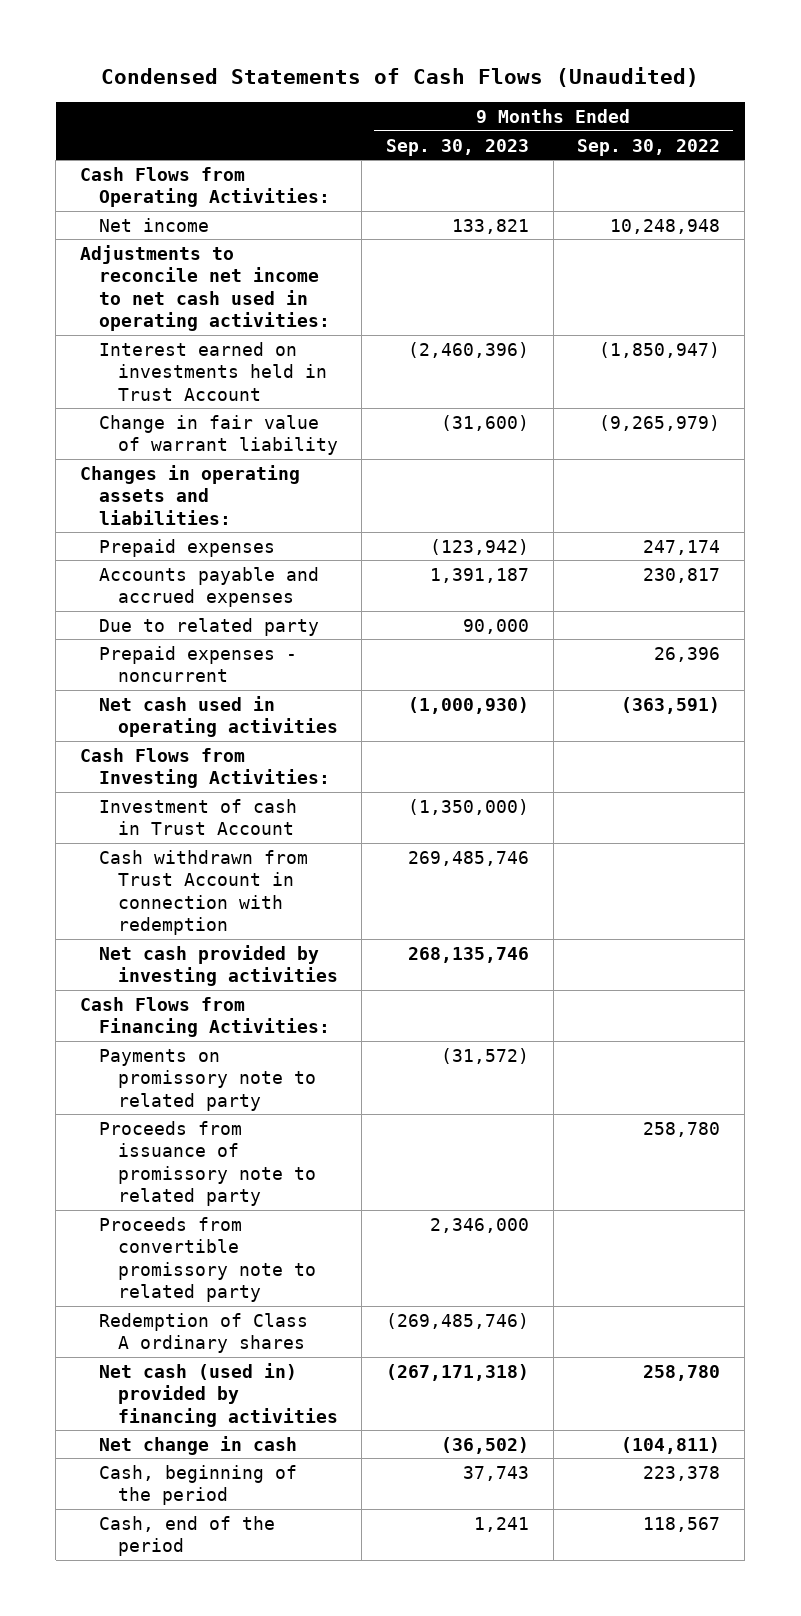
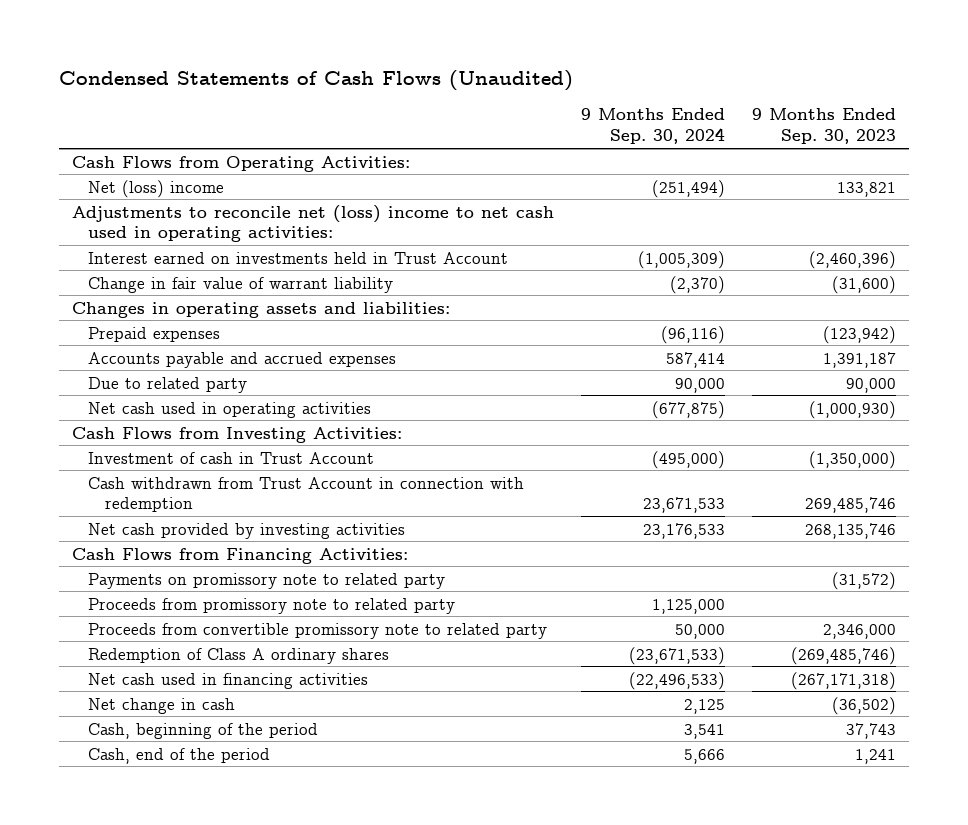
[577,138,721,156] Sep. 30, 2022 -> none
none -> [581,108,726,145] 9 Months Ended Sep. 30, 2024
[98,217,209,232] Net income -> [88,179,225,198] Net (loss) income
[80,244,330,332] Adjustments to reconcile net income to net cash used in operating activities: -> [72,204,555,243] Adjustments to reconcile net (loss) income to net cash used in operating activities:
[98,645,297,683] Prepaid expenses - noncurrent -> none
[98,1120,316,1207] Proceeds from issuance of promissory note to related party -> [88,597,456,614] Proceeds from promissory note to related party
[98,1362,338,1427] Net cash (used in) provided by financing activities -> [88,672,369,689] Net cash used in financing activities

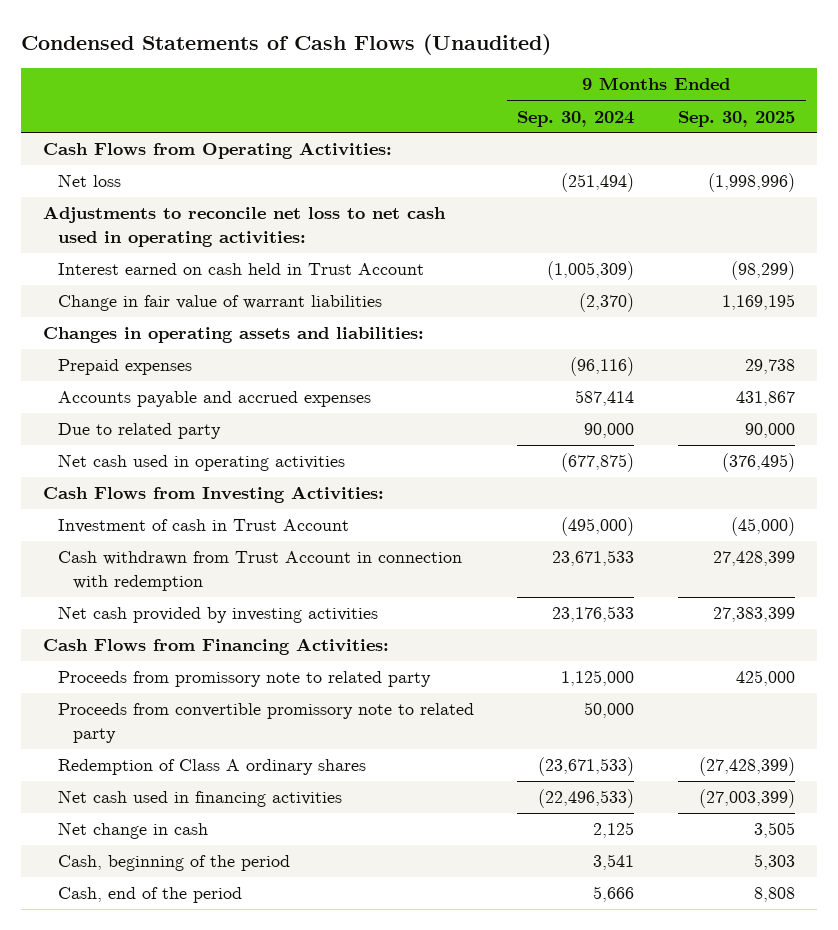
[751,108,896,145] 9 Months Ended Sep. 30, 2023 -> none
none -> [678,110,796,127] Sep. 30, 2025
[88,179,225,198] Net (loss) income -> [57,174,121,188] Net loss
[72,204,555,243] Adjustments to reconcile net (loss) income to net cash used in operating activities: -> [43,206,447,248] Adjustments to reconcile net loss to net cash used in operating activities:
[88,251,509,264] Interest earned on investments held in Trust Account -> [57,263,424,276] Interest earned on cash held in Trust Account
[88,276,394,293] Change in fair value of warrant liability -> [57,295,382,312] Change in fair value of warrant liabilities
[88,572,446,589] Payments on promissory note to related party -> none

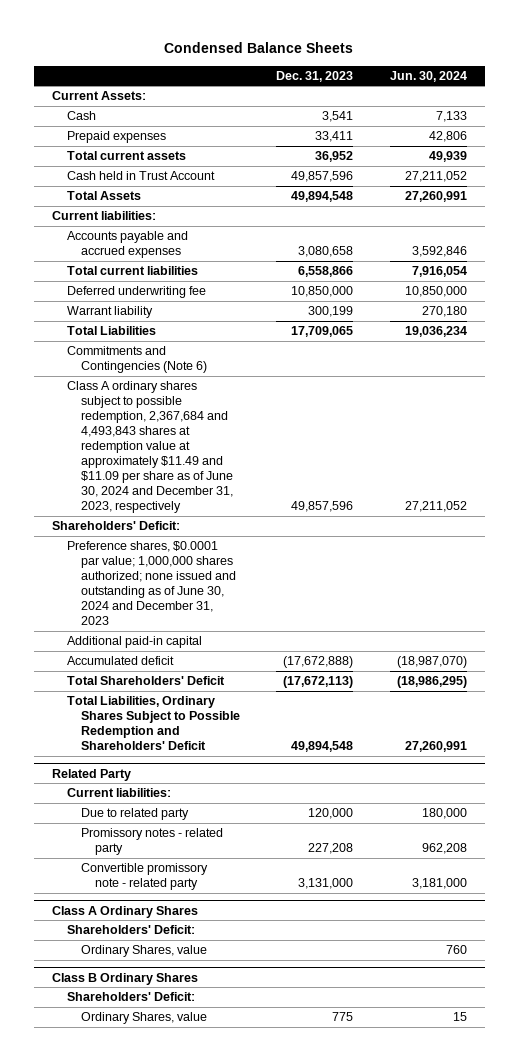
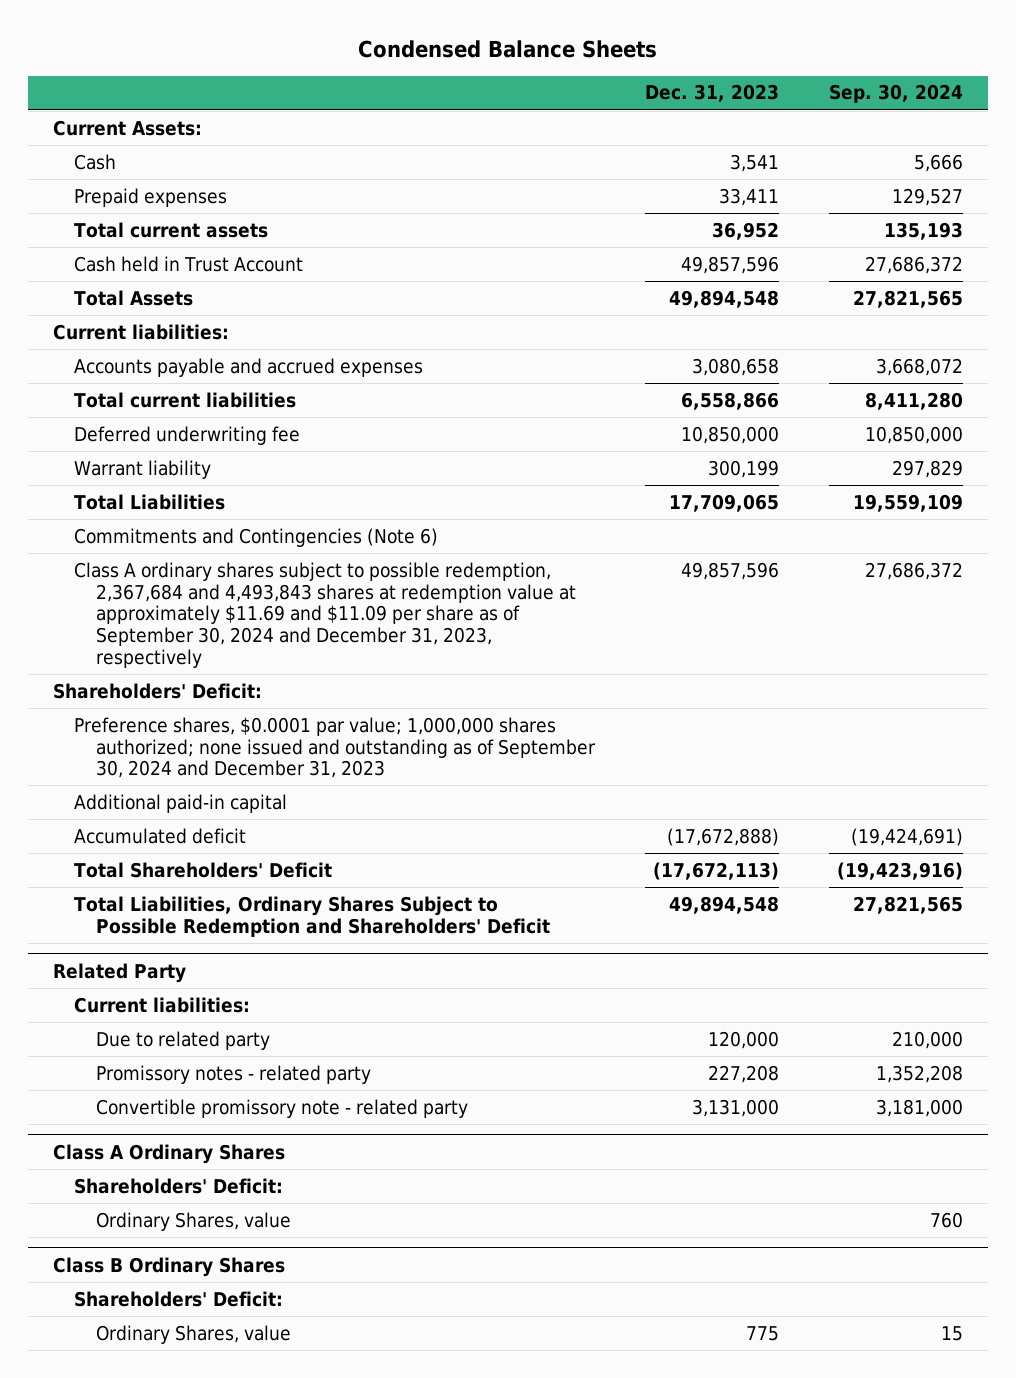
[389,70,467,82] Jun. 30, 2024 -> none
none -> [828,84,963,104] Sep. 30, 2024
[66,381,233,514] Class A ordinary shares subject to possible redemption, 2,367,684 and 4,493,843 shares at redemption value at approximately $11.49 and $11.09 per share as of June 30, 2024 and December 31, 2023, respectively -> [74,561,576,668] Class A ordinary shares subject to possible redemption, 2,367,684 and 4,493,843 shares at redemption value at approximately $11.69 and $11.09 per share as of September 30, 2024 and December 31, 2023, respectively
[66,541,236,626] Preference shares, $0.0001 par value; 1,000,000 shares authorized; none issued and outstanding as of June 30, 2024 and December 31, 2023 -> [74,716,596,779] Preference shares, $0.0001 par value; 1,000,000 shares authorized; none issued and outstanding as of September 30, 2024 and December 31, 2023

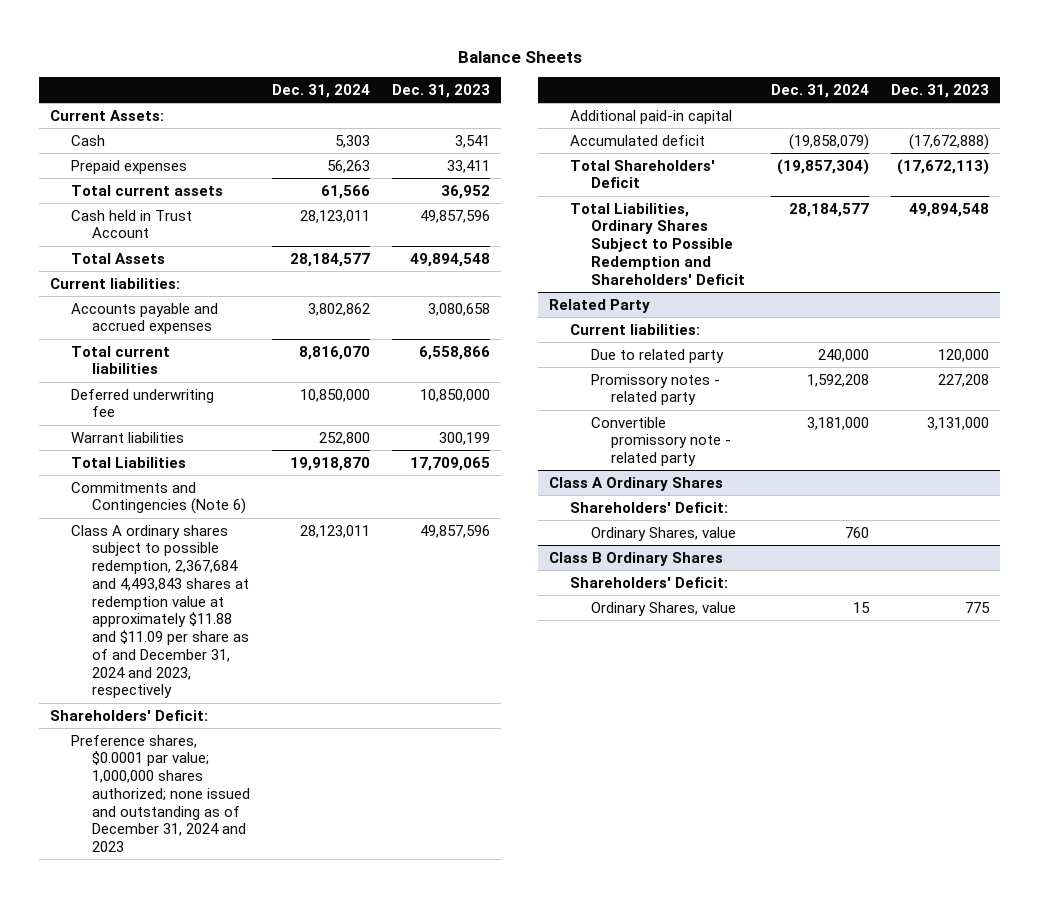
[358,39,658,58] Condensed Balance Sheets -> [457,50,582,63] Balance Sheets
[828,84,963,104] Sep. 30, 2024 -> none
none -> [271,84,370,99] Dec. 31, 2024
[74,459,212,479] Warrant liability -> [71,431,185,443] Warrant liabilities
[74,561,576,668] Class A ordinary shares subject to possible redemption, 2,367,684 and 4,493,843 shares at redemption value at approximately $11.69 and $11.09 per share as of September 30, 2024 and December 31, 2023, respectively -> [71,524,249,699] Class A ordinary shares subject to possible redemption, 2,367,684 and 4,493,843 shares at redemption value at approximately $11.88 and $11.09 per share as of and December 31, 2024 and 2023, respectively
[74,716,596,779] Preference shares, $0.0001 par value; 1,000,000 shares authorized; none issued and outstanding as of September 30, 2024 and December 31, 2023 -> [71,734,250,853] Preference shares, $0.0001 par value; 1,000,000 shares authorized; none issued and outstanding as of December 31, 2024 and 2023

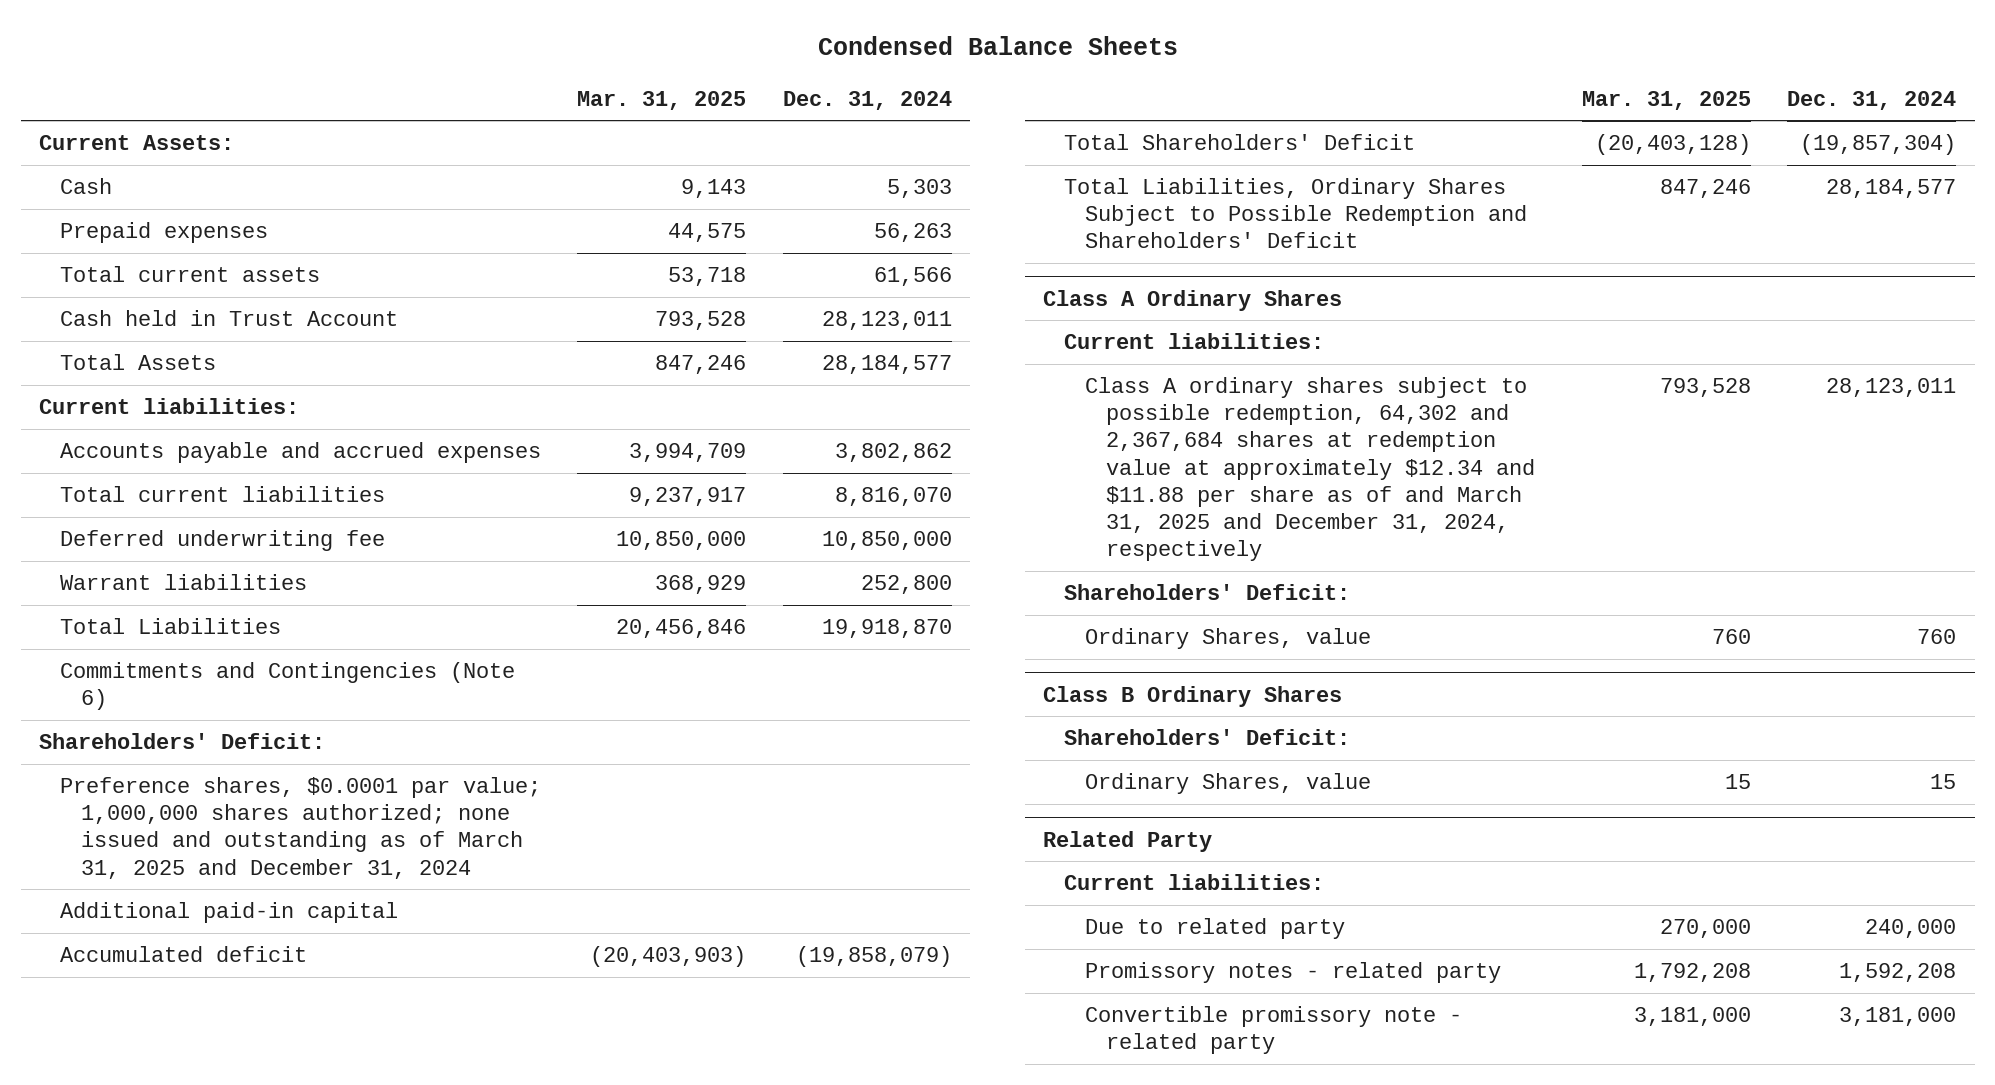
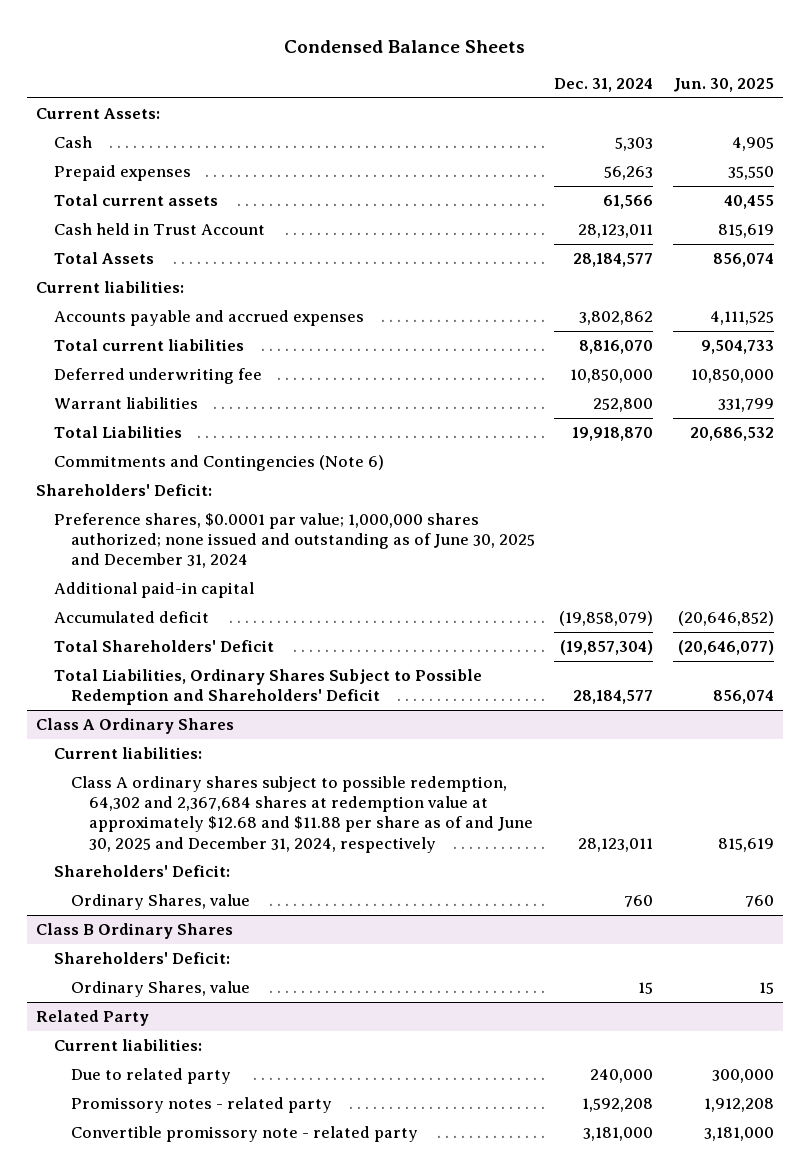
[577,90,747,110] Mar. 31, 2025 -> none
none -> [672,78,774,93] Jun. 30, 2025
[59,777,541,879] Preference shares, $0.0001 par value; 1,000,000 shares authorized; none issued and outstanding as of March 31, 2025 and December 31, 2024 -> [53,513,536,569] Preference shares, $0.0001 par value; 1,000,000 shares authorized; none issued and outstanding as of June 30, 2025 and December 31, 2024
[1085,377,1536,562] Class A ordinary shares subject to possible redemption, 64,302 and 2,367,684 shares at redemption value at approximately $12.34 and $11.88 per share as of and March 31, 2025 and December 31, 2024, respectively -> [71,776,533,853] Class A ordinary shares subject to possible redemption, 64,302 and 2,367,684 shares at redemption value at approximately $12.68 and $11.88 per share as of and June 30, 2025 and December 31, 2024, respectively

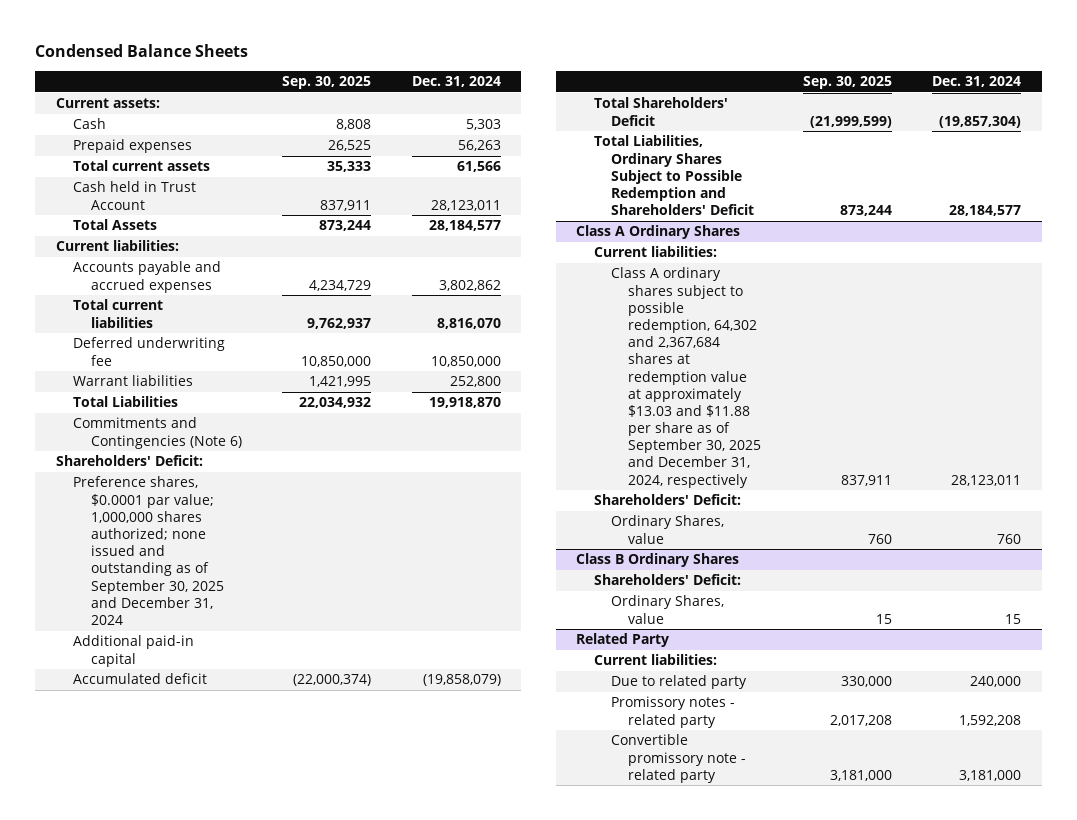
[672,78,774,93] Jun. 30, 2025 -> none
none -> [282,75,372,89] Sep. 30, 2025
[36,108,161,120] Current Assets: -> [55,98,160,109] Current assets:
[53,513,536,569] Preference shares, $0.0001 par value; 1,000,000 shares authorized; none issued and outstanding as of June 30, 2025 and December 31, 2024 -> [73,476,224,625] Preference shares, $0.0001 par value; 1,000,000 shares authorized; none issued and outstanding as of September 30, 2025 and December 31, 2024
[71,776,533,853] Class A ordinary shares subject to possible redemption, 64,302 and 2,367,684 shares at redemption value at approximately $12.68 and $11.88 per share as of and June 30, 2025 and December 31, 2024, respectively -> [611,267,762,488] Class A ordinary shares subject to possible redemption, 64,302 and 2,367,684 shares at redemption value at approximately $13.03 and $11.88 per share as of September 30, 2025 and December 31, 2024, respectively

